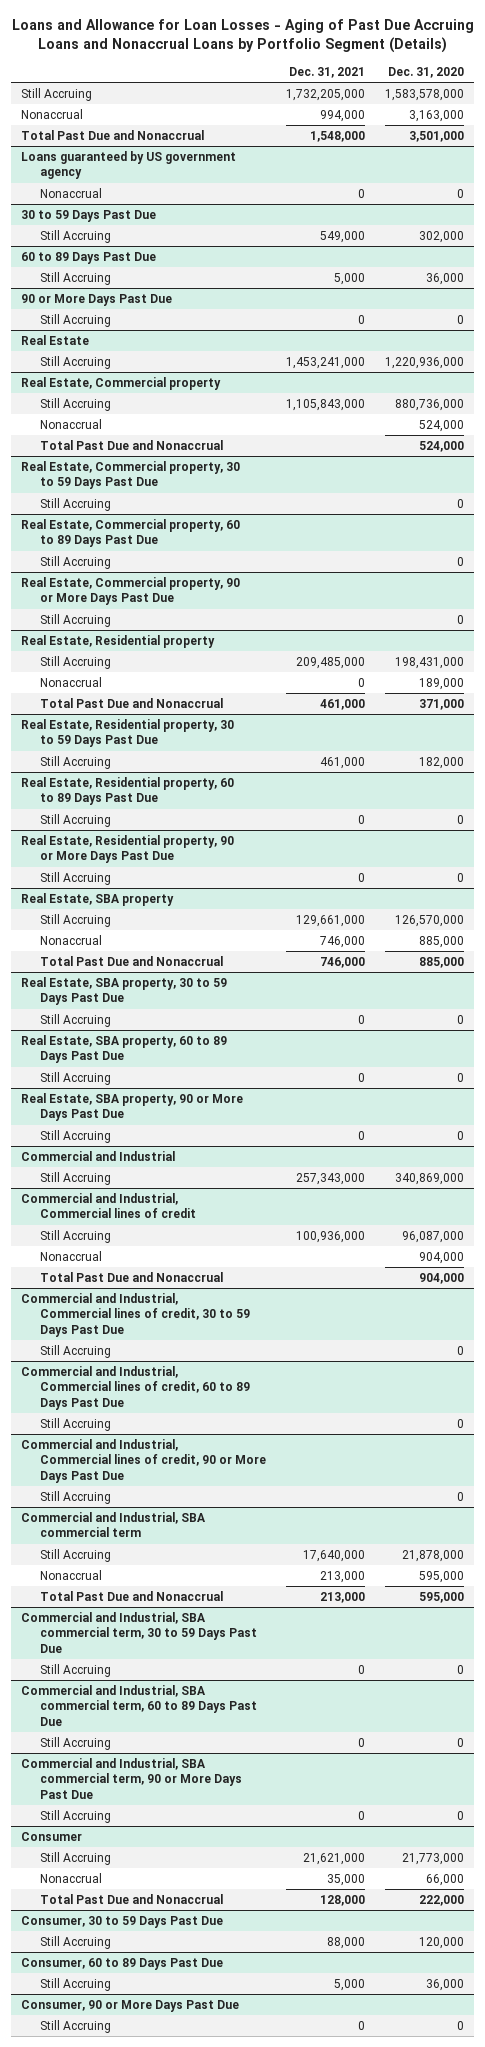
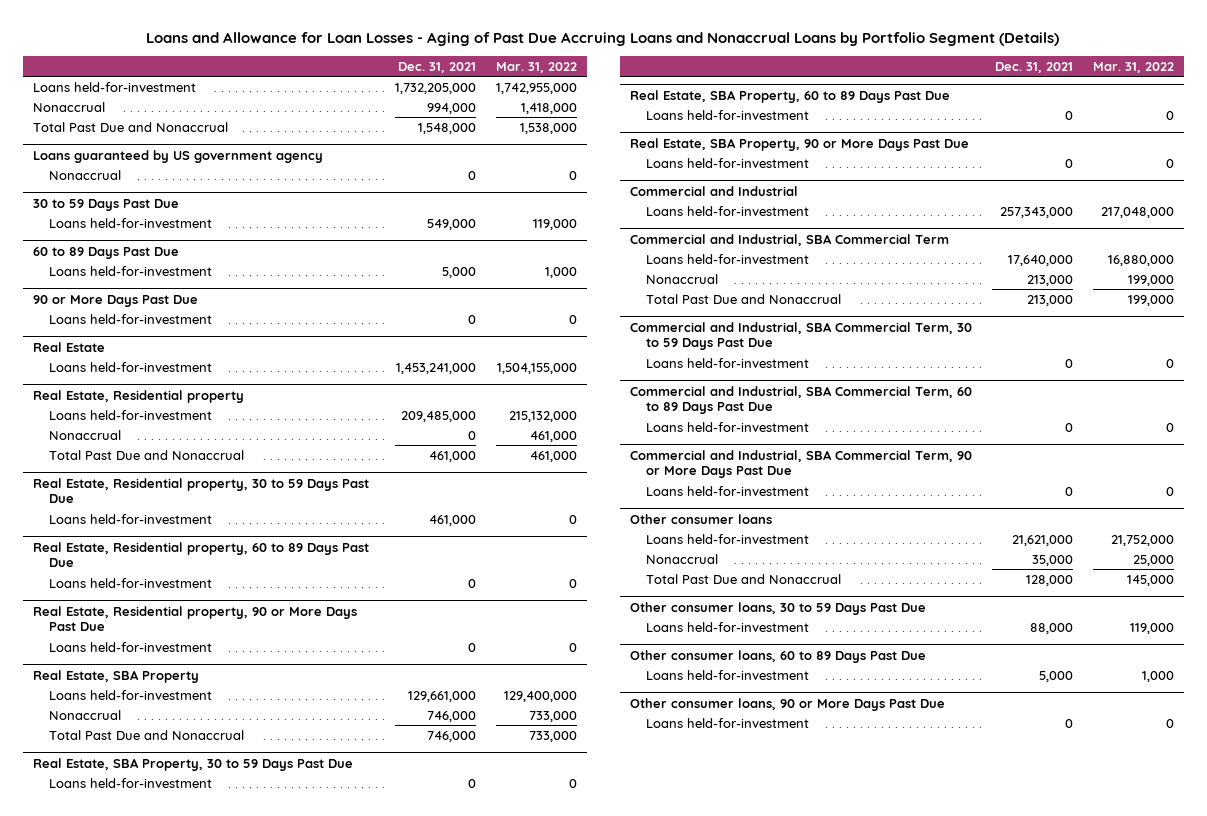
[387,66,464,78] Dec. 31, 2020 -> none
none -> [495,62,577,74] Mar. 31, 2022
[21,87,93,101] Still Accruing -> [32,81,196,92] Loans held-for-investment
[40,229,112,243] Still Accruing -> [48,217,212,228] Loans held-for-investment
[40,271,112,285] Still Accruing -> [48,265,212,276] Loans held-for-investment
[40,313,112,327] Still Accruing -> [48,313,212,324] Loans held-for-investment
[21,376,222,390] Real Estate, Commercial property -> none
[40,397,112,411] Still Accruing -> none
[40,418,103,429] Nonaccrual -> none
[40,439,224,450] Total Past Due and Nonaccrual -> none
[21,460,241,490] Real Estate, Commercial property, 30 to 59 Days Past Due -> none
[40,497,112,511] Still Accruing -> none
[21,518,241,548] Real Estate, Commercial property, 60 to 89 Days Past Due -> none
[40,555,112,569] Still Accruing -> none
[21,576,241,606] Real Estate, Commercial property, 90 or More Days Past Due -> none
[40,613,112,627] Still Accruing -> none
[40,355,112,369] Still Accruing -> [48,361,212,372] Loans held-for-investment
[40,655,112,669] Still Accruing -> [48,409,212,420] Loans held-for-investment
[40,755,112,769] Still Accruing -> [48,513,212,524] Loans held-for-investment
[40,813,112,827] Still Accruing -> [48,577,212,588] Loans held-for-investment
[40,871,112,885] Still Accruing -> [48,641,212,652] Loans held-for-investment
[21,892,175,906] Real Estate, SBA property -> [32,669,199,683] Real Estate, SBA Property
[40,913,112,927] Still Accruing -> [48,689,212,700] Loans held-for-investment
[21,976,228,1006] Real Estate, SBA property, 30 to 59 Days Past Due -> [32,757,353,771] Real Estate, SBA Property, 30 to 59 Days Past Due
[40,1013,112,1027] Still Accruing -> [48,777,212,788] Loans held-for-investment
[21,1034,228,1064] Real Estate, SBA property, 60 to 89 Days Past Due -> [629,89,950,103] Real Estate, SBA Property, 60 to 89 Days Past Due
[40,1071,112,1085] Still Accruing -> [646,109,810,120] Loans held-for-investment
[21,1092,244,1122] Real Estate, SBA property, 90 or More Days Past Due -> [629,137,969,151] Real Estate, SBA Property, 90 or More Days Past Due
[40,1129,112,1143] Still Accruing -> [646,157,810,168] Loans held-for-investment
[21,1192,197,1219] Commercial and Industrial, Commercial lines of credit -> none
[40,1229,112,1243] Still Accruing -> none
[40,1250,103,1261] Nonaccrual -> none
[40,1271,224,1282] Total Past Due and Nonaccrual -> none
[21,1292,251,1337] Commercial and Industrial, Commercial lines of credit, 30 to 59 Days Past Due -> none
[40,1344,112,1358] Still Accruing -> none
[21,1365,251,1410] Commercial and Industrial, Commercial lines of credit, 60 to 89 Days Past Due -> none
[40,1417,112,1431] Still Accruing -> none
[21,1438,267,1483] Commercial and Industrial, Commercial lines of credit, 90 or More Days Past Due -> none
[40,1490,112,1504] Still Accruing -> none
[40,1171,112,1185] Still Accruing -> [646,205,810,216] Loans held-for-investment
[21,1511,207,1538] Commercial and Industrial, SBA commercial term -> [629,233,949,246] Commercial and Industrial, SBA Commercial Term
[40,1548,112,1562] Still Accruing -> [646,253,810,264] Loans held-for-investment
[21,1611,258,1653] Commercial and Industrial, SBA commercial term, 30 to 59 Days Past Due -> [629,321,972,351] Commercial and Industrial, SBA Commercial Term, 30 to 59 Days Past Due
[40,1663,112,1677] Still Accruing -> [646,357,810,368] Loans held-for-investment
[21,1684,258,1726] Commercial and Industrial, SBA commercial term, 60 to 89 Days Past Due -> [629,385,972,415] Commercial and Industrial, SBA Commercial Term, 60 to 89 Days Past Due
[40,1736,112,1750] Still Accruing -> [646,421,810,432] Loans held-for-investment
[21,1757,243,1799] Commercial and Industrial, SBA commercial term, 90 or More Days Past Due -> [629,449,972,479] Commercial and Industrial, SBA Commercial Term, 90 or More Days Past Due
[40,1809,112,1823] Still Accruing -> [646,485,810,496] Loans held-for-investment
[21,1831,83,1841] Consumer -> [629,513,772,524] Other consumer loans
[40,1851,112,1865] Still Accruing -> [646,533,810,544] Loans held-for-investment
[21,1915,224,1928] Consumer, 30 to 59 Days Past Due -> [629,601,926,615] Other consumer loans, 30 to 59 Days Past Due
[40,1935,112,1949] Still Accruing -> [646,621,810,632] Loans held-for-investment
[21,1957,224,1970] Consumer, 60 to 89 Days Past Due -> [629,649,926,663] Other consumer loans, 60 to 89 Days Past Due
[40,1977,112,1991] Still Accruing -> [646,669,810,680] Loans held-for-investment
[21,1999,240,2012] Consumer, 90 or More Days Past Due -> [629,697,945,711] Other consumer loans, 90 or More Days Past Due
[40,2019,112,2033] Still Accruing -> [646,717,810,728] Loans held-for-investment

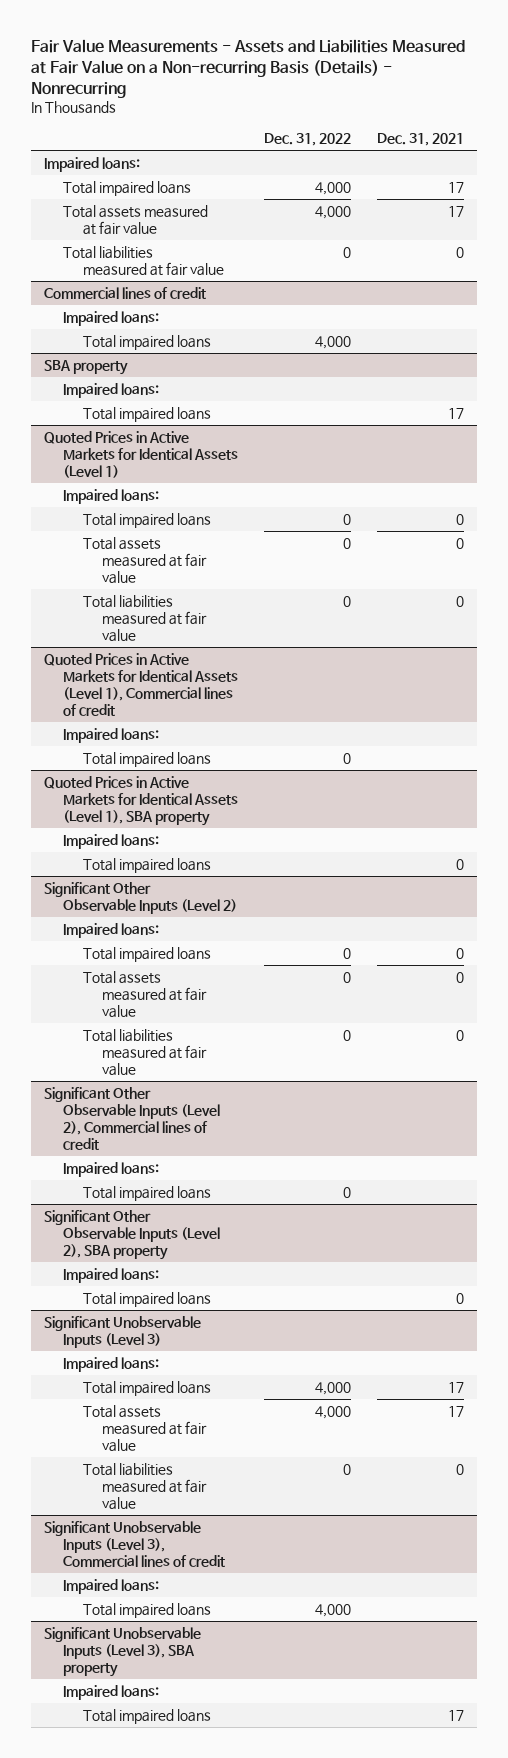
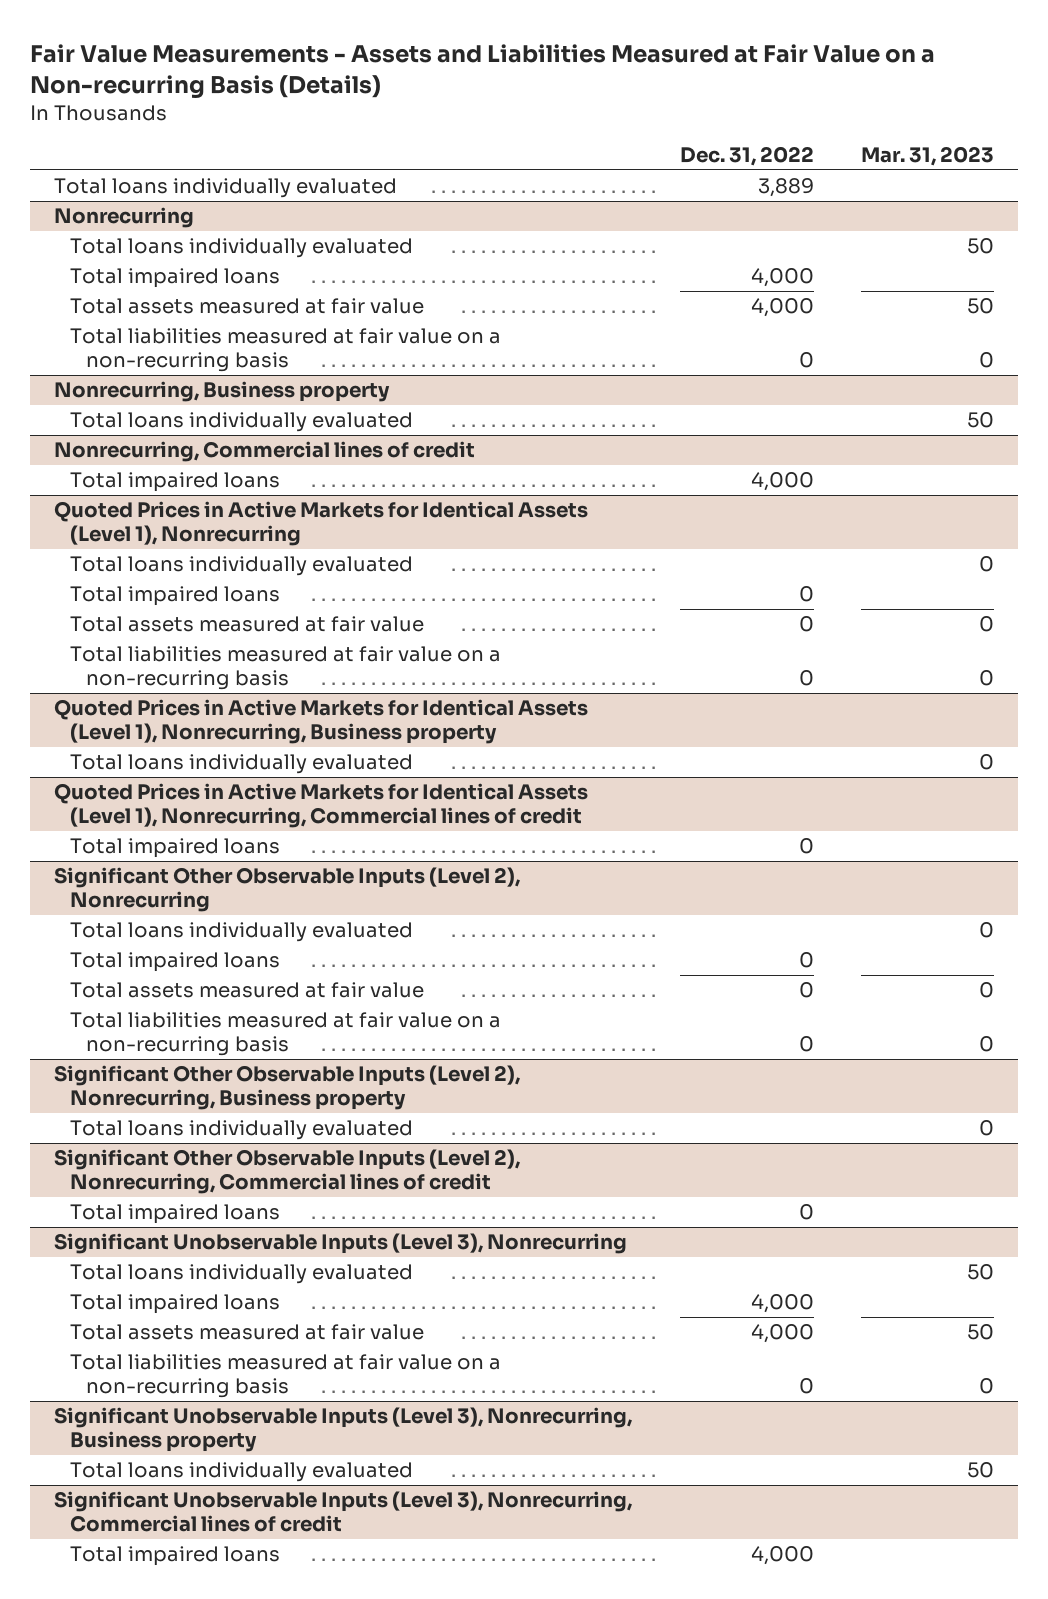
[30,38,465,99] Fair Value Measurements - Assets and Liabilities Measured at Fair Value on a Non-recurring Basis (Details) - Nonrecurring -> [30,43,936,99] Fair Value Measurements - Assets and Liabilities Measured at Fair Value on a Non-recurring Basis (Details)
[377,132,465,146] Dec. 31, 2021 -> none
none -> [861,146,995,167] Mar. 31, 2023
[43,156,140,172] Impaired loans: -> none
none -> [54,178,398,199] Total loans individually evaluated
none -> [54,207,195,229] Nonrecurring
none -> [70,238,414,259] Total loans individually evaluated
[63,310,160,326] Impaired loans: -> none
[63,245,224,276] Total liabilities measured at fair value -> [70,328,502,373] Total liabilities measured at fair value on a non-recurring basis
none -> [54,381,391,403] Nonrecurring, Business property
none -> [70,412,414,433] Total loans individually evaluated
[43,286,206,299] Commercial lines of credit -> [54,441,476,463] Nonrecurring, Commercial lines of credit
[43,359,128,375] SBA property -> none
[63,382,160,398] Impaired loans: -> none
[82,406,211,422] Total impaired loans -> none
[63,488,160,504] Impaired loans: -> none
[43,430,239,478] Quoted Prices in Active Markets for Identical Assets (Level 1) -> [54,501,589,547] Quoted Prices in Active Markets for Identical Assets (Level 1), Nonrecurring
none -> [70,556,414,577] Total loans individually evaluated
[63,727,160,743] Impaired loans: -> none
[82,594,208,642] Total liabilities measured at fair value -> [70,646,502,691] Total liabilities measured at fair value on a non-recurring basis
none -> [54,699,589,745] Quoted Prices in Active Markets for Identical Assets (Level 1), Nonrecurring, Business property
none -> [70,754,414,775] Total loans individually evaluated
[43,652,239,716] Quoted Prices in Active Markets for Identical Assets (Level 1), Commercial lines of credit -> [54,783,589,829] Quoted Prices in Active Markets for Identical Assets (Level 1), Nonrecurring, Commercial lines of credit
[43,775,239,826] Quoted Prices in Active Markets for Identical Assets (Level 1), SBA property -> none
[63,833,160,849] Impaired loans: -> none
[82,857,211,873] Total impaired loans -> none
[63,922,160,938] Impaired loans: -> none
[43,881,238,914] Significant Other Observable Inputs (Level 2) -> [54,867,521,913] Significant Other Observable Inputs (Level 2), Nonrecurring
none -> [70,922,414,943] Total loans individually evaluated
[63,1161,160,1177] Impaired loans: -> none
[82,1028,208,1076] Total liabilities measured at fair value -> [70,1012,502,1057] Total liabilities measured at fair value on a non-recurring basis
none -> [54,1065,521,1111] Significant Other Observable Inputs (Level 2), Nonrecurring, Business property
none -> [70,1120,414,1141] Total loans individually evaluated
[43,1086,221,1150] Significant Other Observable Inputs (Level 2), Commercial lines of credit -> [54,1149,521,1195] Significant Other Observable Inputs (Level 2), Nonrecurring, Commercial lines of credit
[43,1209,221,1260] Significant Other Observable Inputs (Level 2), SBA property -> none
[63,1267,160,1283] Impaired loans: -> none
[82,1291,211,1307] Total impaired loans -> none
[63,1356,160,1372] Impaired loans: -> none
[43,1315,201,1348] Significant Unobservable Inputs (Level 3) -> [54,1233,628,1255] Significant Unobservable Inputs (Level 3), Nonrecurring
none -> [70,1264,414,1285] Total loans individually evaluated
[63,1578,160,1594] Impaired loans: -> none
[82,1462,208,1510] Total liabilities measured at fair value -> [70,1354,502,1399] Total liabilities measured at fair value on a non-recurring basis
none -> [54,1407,633,1453] Significant Unobservable Inputs (Level 3), Nonrecurring, Business property
none -> [70,1462,414,1483] Total loans individually evaluated
[43,1520,226,1567] Significant Unobservable Inputs (Level 3), Commercial lines of credit -> [54,1491,633,1533] Significant Unobservable Inputs (Level 3), Nonrecurring, Commercial lines of credit
[43,1626,201,1677] Significant Unobservable Inputs (Level 3), SBA property -> none
[63,1684,160,1700] Impaired loans: -> none
[82,1708,211,1724] Total impaired loans -> none

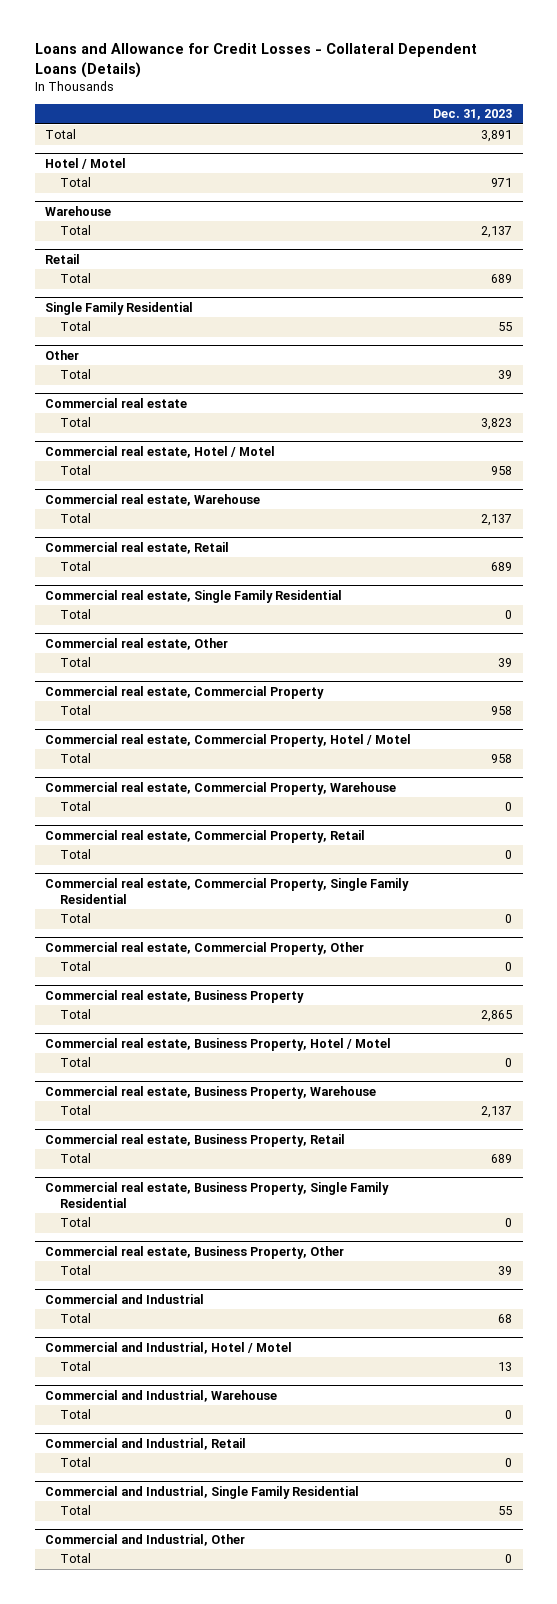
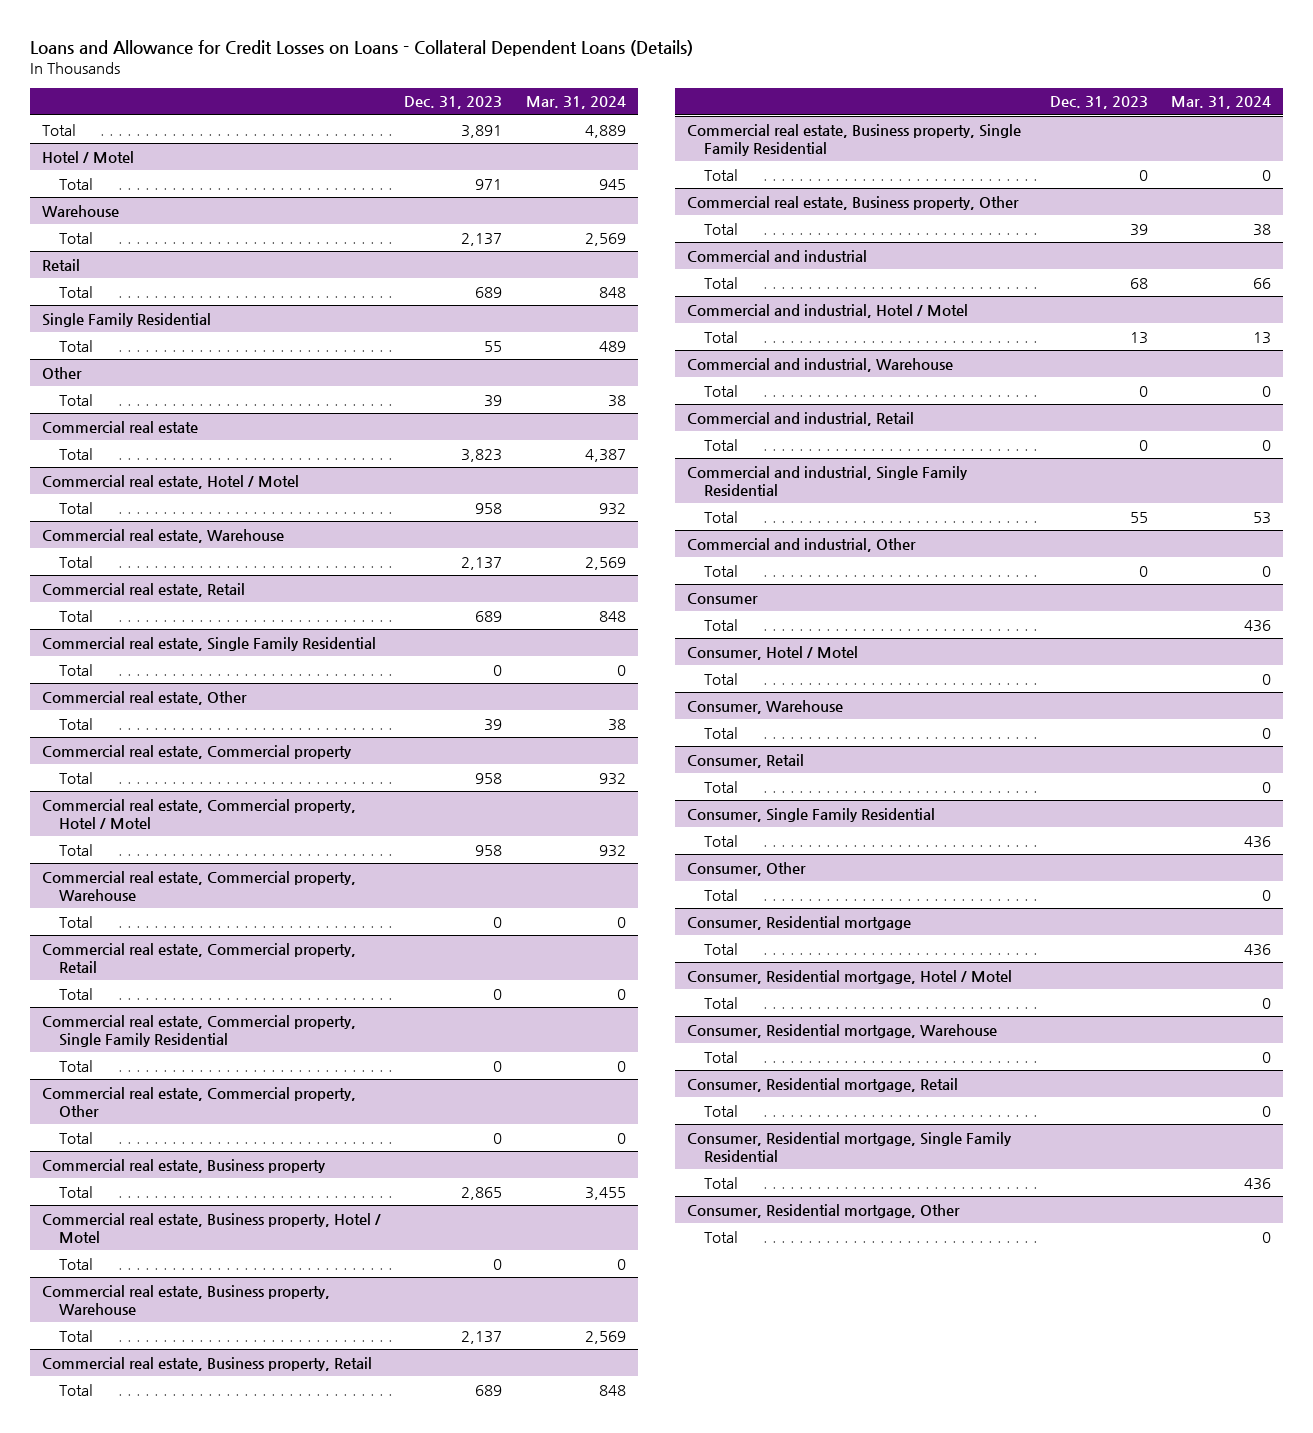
[34,43,477,78] Loans and Allowance for Credit Losses - Collateral Dependent Loans (Details) -> [29,39,693,56] Loans and Allowance for Credit Losses on Loans - Collateral Dependent Loans (Details)
none -> [526,96,627,110] Mar. 31, 2024
[45,685,325,699] Commercial real estate, Commercial Property -> [41,744,352,759] Commercial real estate, Commercial property
[45,733,412,747] Commercial real estate, Commercial Property, Hotel / Motel -> [41,798,356,829] Commercial real estate, Commercial property, Hotel / Motel
[45,781,397,795] Commercial real estate, Commercial Property, Warehouse -> [41,870,356,901] Commercial real estate, Commercial property, Warehouse
[45,829,366,843] Commercial real estate, Commercial Property, Retail -> [41,942,356,973] Commercial real estate, Commercial property, Retail
[45,877,410,904] Commercial real estate, Commercial Property, Single Family Residential -> [41,1014,356,1047] Commercial real estate, Commercial property, Single Family Residential
[45,941,365,955] Commercial real estate, Commercial Property, Other -> [41,1086,356,1117] Commercial real estate, Commercial property, Other
[45,989,305,1003] Commercial real estate, Business Property -> [41,1158,326,1173] Commercial real estate, Business property
[45,1037,392,1051] Commercial real estate, Business Property, Hotel / Motel -> [41,1212,381,1243] Commercial real estate, Business property, Hotel / Motel
[45,1085,377,1099] Commercial real estate, Business Property, Warehouse -> [41,1284,330,1315] Commercial real estate, Business property, Warehouse
[45,1133,346,1147] Commercial real estate, Business Property, Retail -> [41,1356,372,1371] Commercial real estate, Business property, Retail
[45,1181,390,1208] Commercial real estate, Business Property, Single Family Residential -> [686,123,1021,156] Commercial real estate, Business property, Single Family Residential
[45,1245,345,1259] Commercial real estate, Business Property, Other -> [686,195,1019,210] Commercial real estate, Business property, Other
[45,1293,205,1304] Commercial and Industrial -> [686,249,867,262] Commercial and industrial
[45,1341,293,1354] Commercial and Industrial, Hotel / Motel -> [686,303,968,318] Commercial and industrial, Hotel / Motel
[45,1389,278,1402] Commercial and Industrial, Warehouse -> [686,357,953,372] Commercial and industrial, Warehouse
[45,1437,247,1450] Commercial and Industrial, Retail -> [686,411,914,426] Commercial and industrial, Retail
[45,1485,360,1499] Commercial and Industrial, Single Family Residential -> [686,465,968,496] Commercial and industrial, Single Family Residential
[45,1533,246,1546] Commercial and Industrial, Other -> [686,537,916,552] Commercial and industrial, Other
none -> [686,592,758,604] Consumer
none -> [704,618,739,631] Total
none -> [686,645,858,660] Consumer, Hotel / Motel
none -> [704,672,739,685] Total
none -> [686,699,843,714] Consumer, Warehouse
none -> [704,726,739,739] Total
none -> [686,753,804,768] Consumer, Retail
none -> [704,780,739,793] Total
none -> [686,807,935,822] Consumer, Single Family Residential
none -> [704,834,739,847] Total
none -> [686,861,806,876] Consumer, Other
none -> [704,888,739,901] Total
none -> [686,915,911,930] Consumer, Residential mortgage
none -> [704,942,739,955] Total
none -> [686,969,1012,984] Consumer, Residential mortgage, Hotel / Motel
none -> [704,996,739,1009] Total
none -> [686,1023,997,1038] Consumer, Residential mortgage, Warehouse
none -> [704,1050,739,1063] Total
none -> [686,1077,958,1092] Consumer, Residential mortgage, Retail
none -> [704,1104,739,1117] Total
none -> [686,1131,1012,1162] Consumer, Residential mortgage, Single Family Residential
none -> [704,1176,739,1189] Total
none -> [686,1203,960,1218] Consumer, Residential mortgage, Other
none -> [704,1230,739,1243] Total

